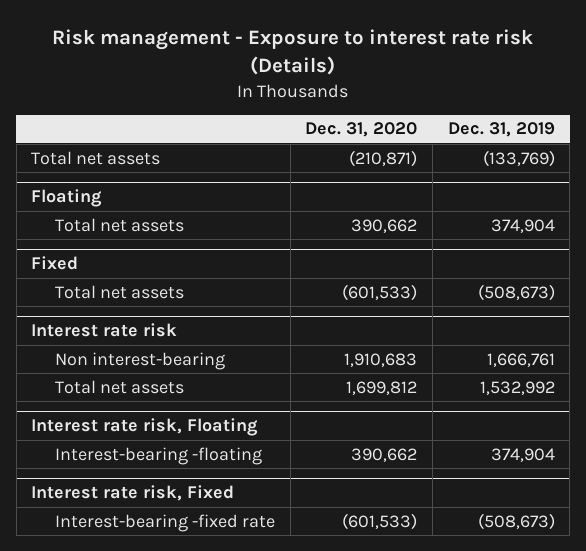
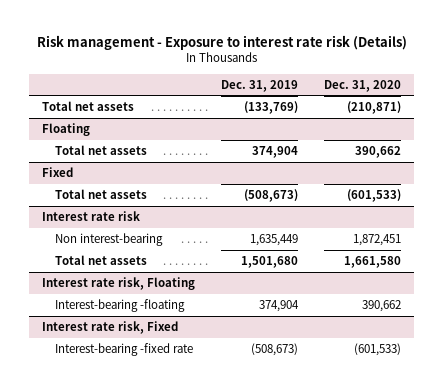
[344,352,418,367] 1,910,683 -> [353,233,402,246] 1,872,451
[486,352,555,367] 1,666,761 -> [250,233,299,246] 1,635,449
[346,380,418,395] 1,699,812 -> [344,255,402,268] 1,661,580
[479,380,555,395] 1,532,992 -> [241,255,299,268] 1,501,680

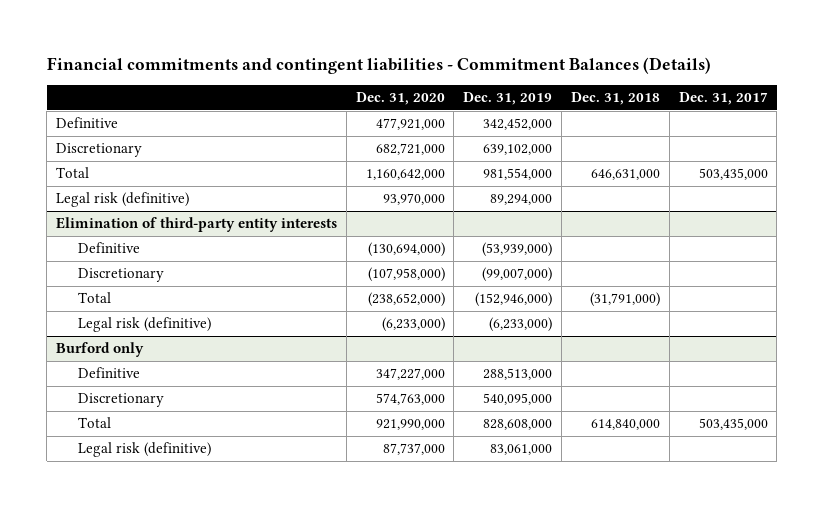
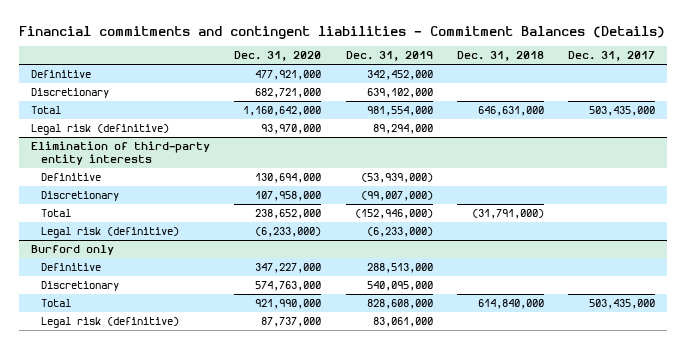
[367,242,445,258] (130,694,000) -> [255,172,322,183] 130,694,000
[367,267,445,283] (107,958,000) -> [255,190,322,201] 107,958,000
[367,292,445,308] (238,652,000) -> [255,208,322,219] 238,652,000

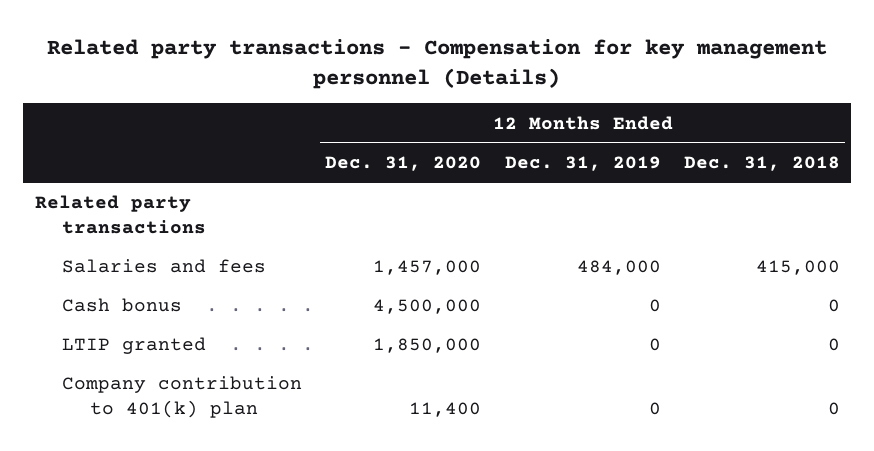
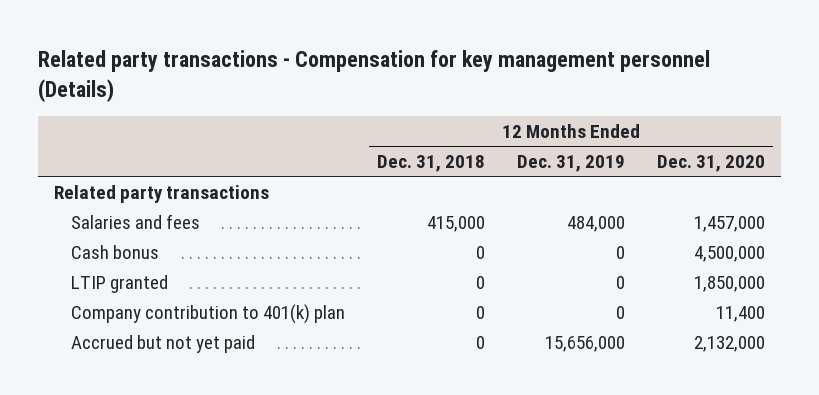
none -> [71,334,256,353] Accrued but not yet paid

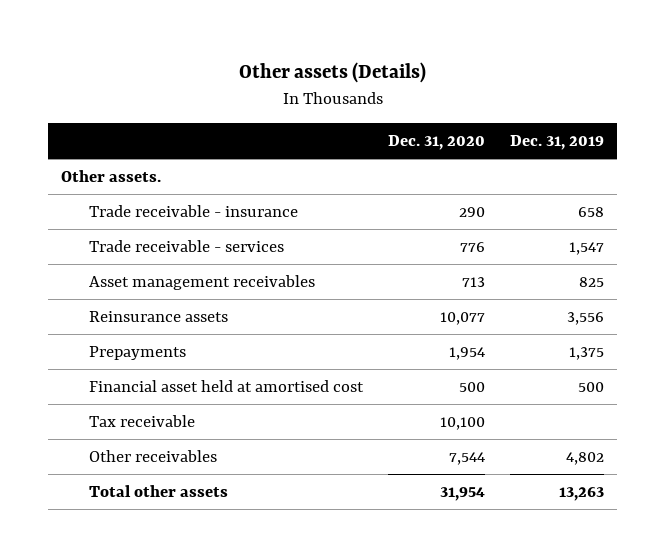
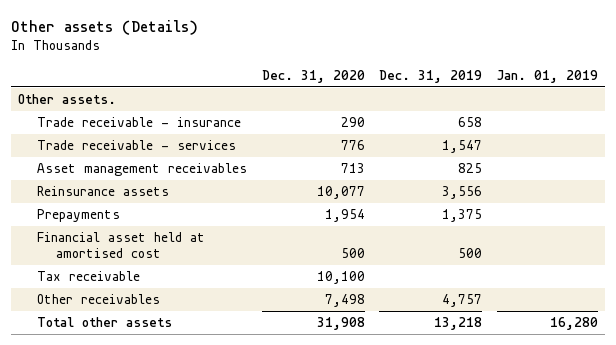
none -> [497,69,599,83] Jan. 01, 2019
[449,452,486,466] 7,544 -> [324,294,365,308] 7,498
[566,452,605,466] 4,802 -> [442,294,483,308] 4,757
[440,487,486,502] 31,954 -> [316,317,365,331] 31,908
[559,487,605,502] 13,263 -> [434,317,483,331] 13,218

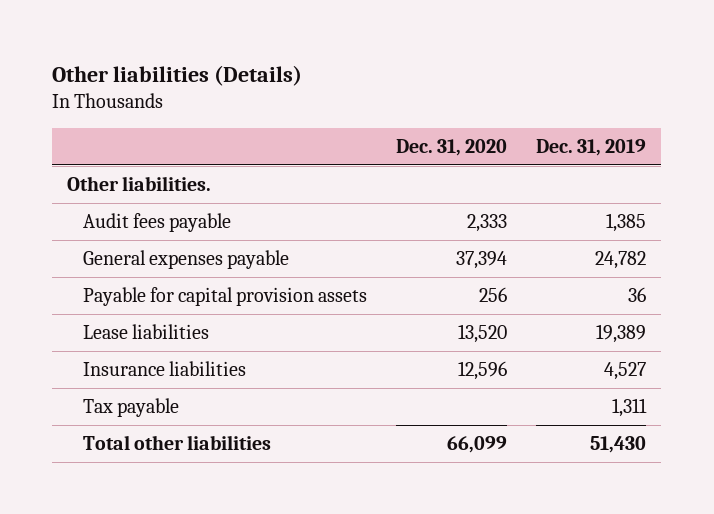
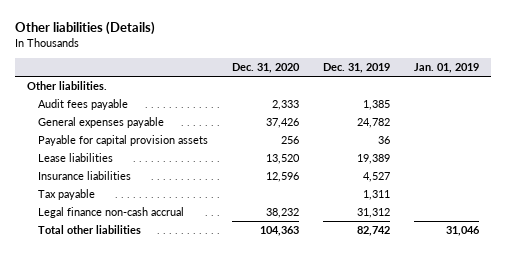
none -> [414,63,480,74] Jan. 01, 2019
[456,251,508,270] 37,394 -> [266,118,300,129] 37,426
none -> [38,207,185,219] Legal finance non-cash accrual
[447,436,508,454] 66,099 -> [260,226,300,237] 104,363
[590,436,647,454] 51,430 -> [357,226,391,237] 82,742

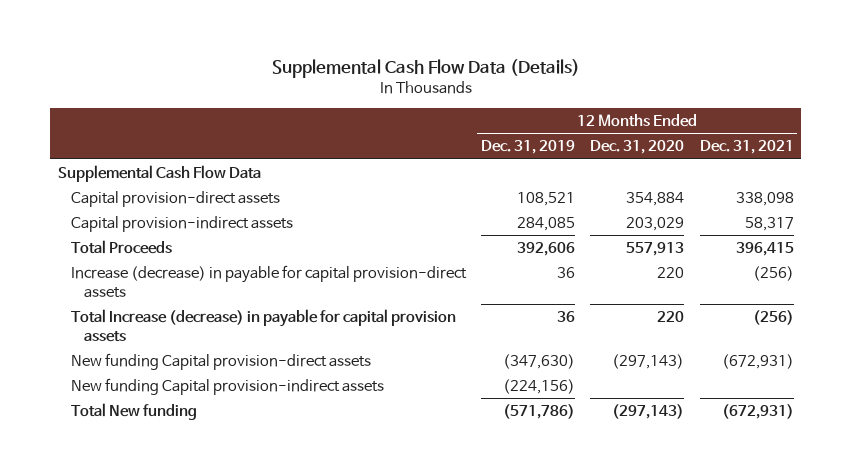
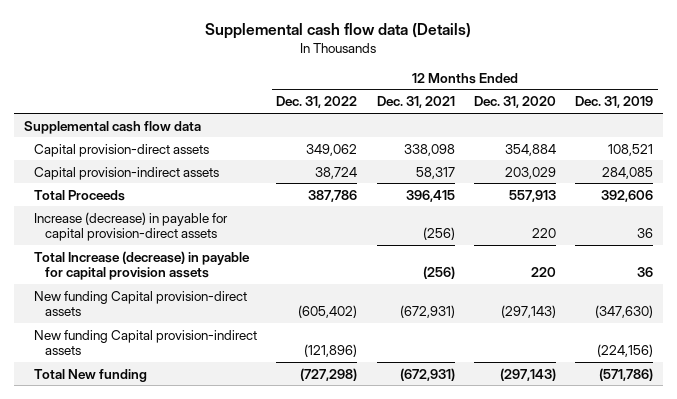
[271,58,580,78] Supplemental Cash Flow Data (Details) -> [205,22,472,39] Supplemental cash flow data (Details)
none -> [276,96,358,109] Dec. 31, 2022
[57,165,261,183] Supplemental Cash Flow Data -> [23,120,201,134] Supplemental cash flow data

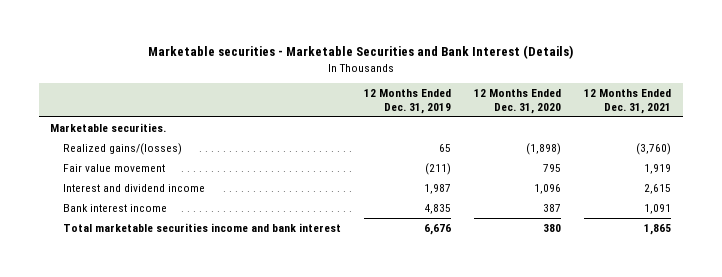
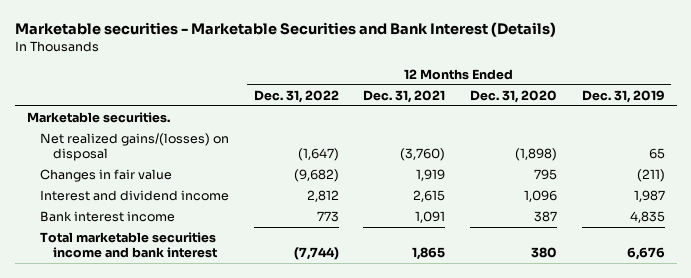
none -> [253,89,339,103] Dec. 31, 2022
[62,142,182,155] Realized gains/(losses) -> [39,133,229,161] Net realized gains/(losses) on disposal
[62,163,165,172] Fair value movement -> [39,169,172,183] Changes in fair value

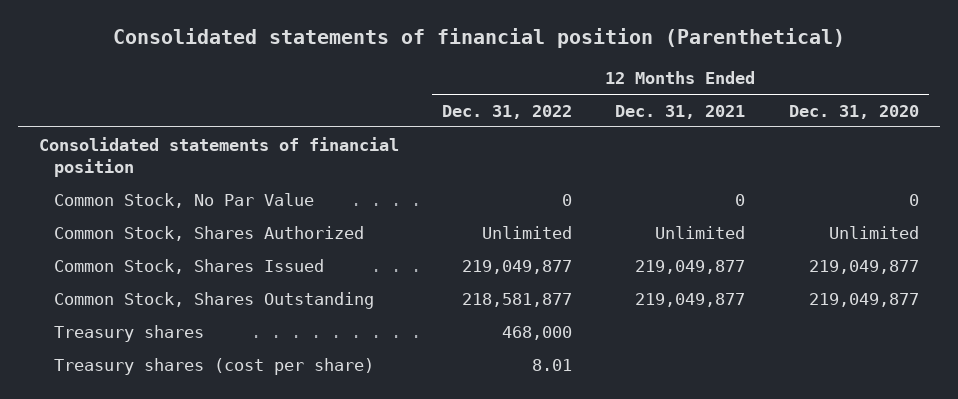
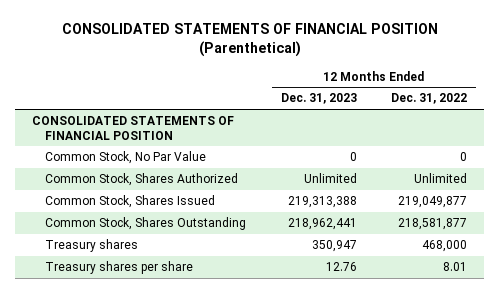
[112,28,845,49] Consolidated statements of financial position (Parenthetical) -> [61,23,438,58] CONSOLIDATED STATEMENTS OF FINANCIAL POSITION (Parenthetical)
[615,104,746,119] Dec. 31, 2021 -> none
[788,104,919,119] Dec. 31, 2020 -> none
none -> [280,93,357,105] Dec. 31, 2023
[39,136,400,177] Consolidated statements of financial position -> [32,116,235,140] CONSOLIDATED STATEMENTS OF FINANCIAL POSITION
[54,357,375,375] Treasury shares (cost per share) -> [45,261,194,275] Treasury shares per share

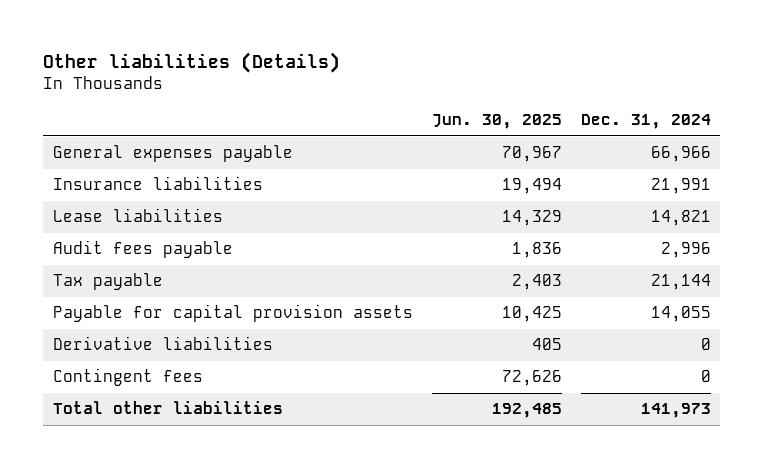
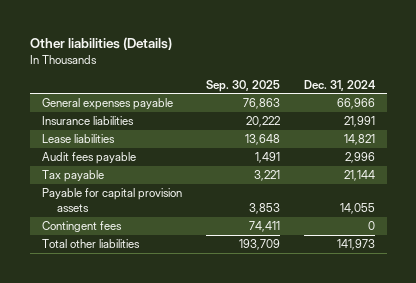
[431,114,562,130] Jun. 30, 2025 -> none
none -> [205,79,280,92] Sep. 30, 2025
[52,336,273,351] Derivative liabilities -> none

